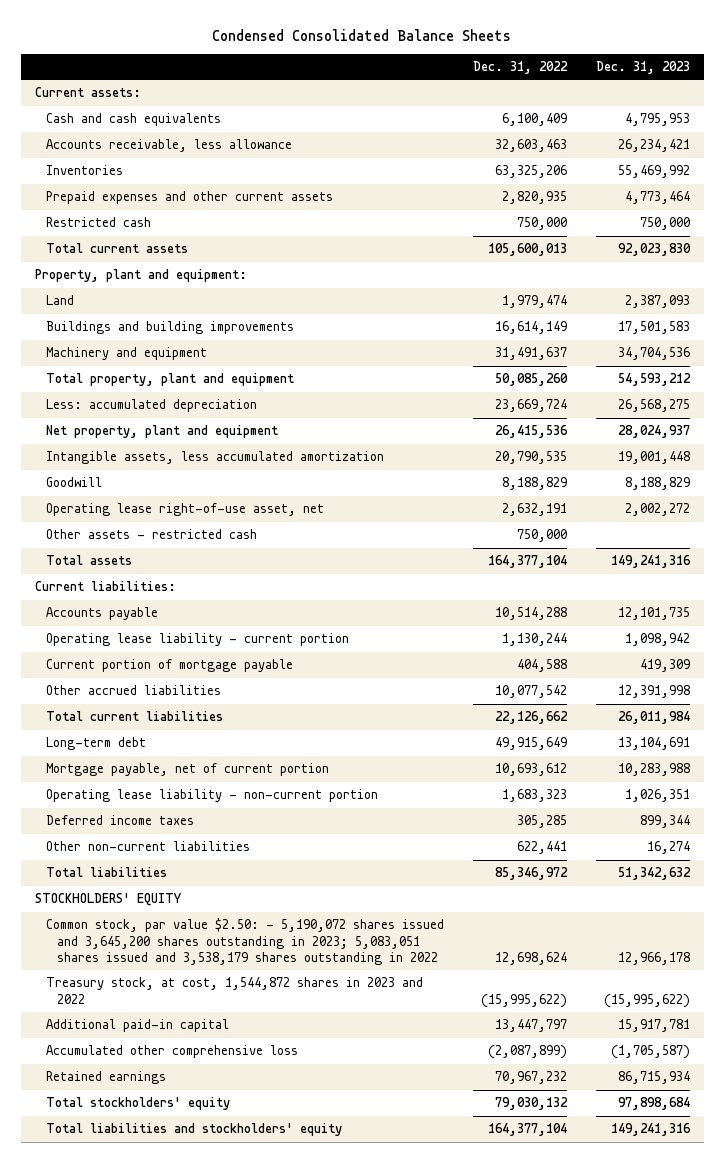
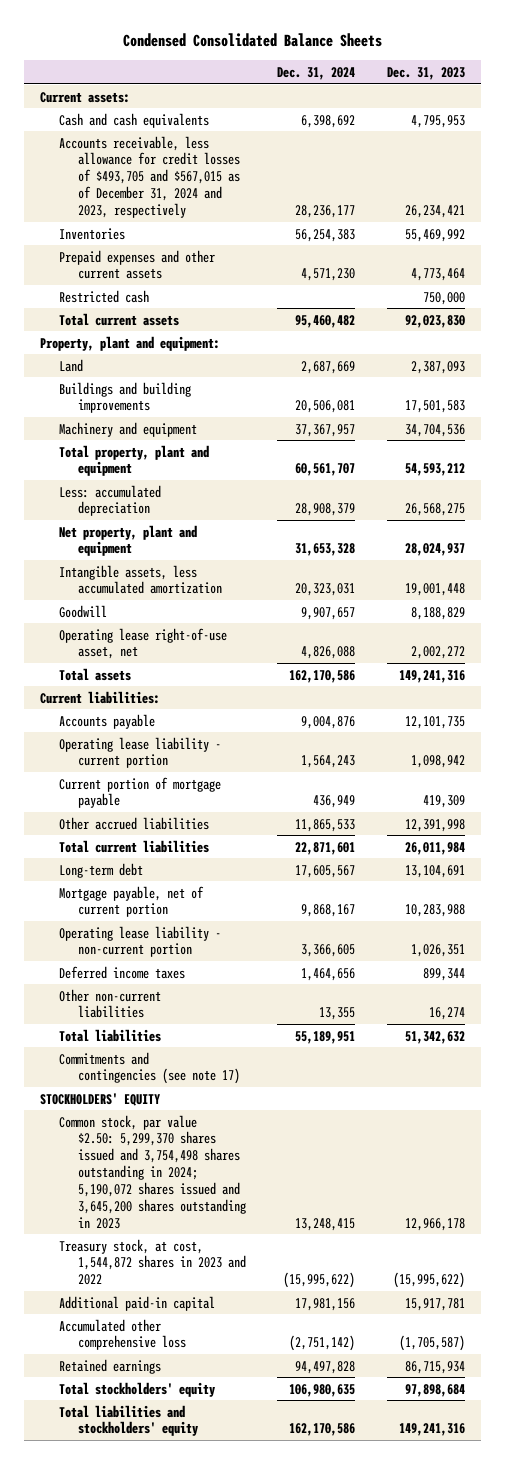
[472,61,568,75] Dec. 31, 2022 -> none
none -> [277,66,356,80] Dec. 31, 2024
[46,139,293,153] Accounts receivable, less allowance -> [58,135,240,218] Accounts receivable, less allowance for credit losses of $493,705 and $567,015 as of December 31, 2024 and 2023, respectively
[46,529,258,540] Other assets - restricted cash -> none
none -> [58,1051,240,1085] Commitments and contingencies (see note 17)
[46,918,445,965] Common stock, par value $2.50: - 5,190,072 shares issued and 3,645,200 shares outstanding in 2023; 5,083,051 shares issued and 3,538,179 shares outstanding in 2022 -> [58,1114,246,1229] Common stock, par value $2.50: 5,299,370 shares issued and 3,754,498 shares outstanding in 2024; 5,190,072 shares issued and 3,645,200 shares outstanding in 2023

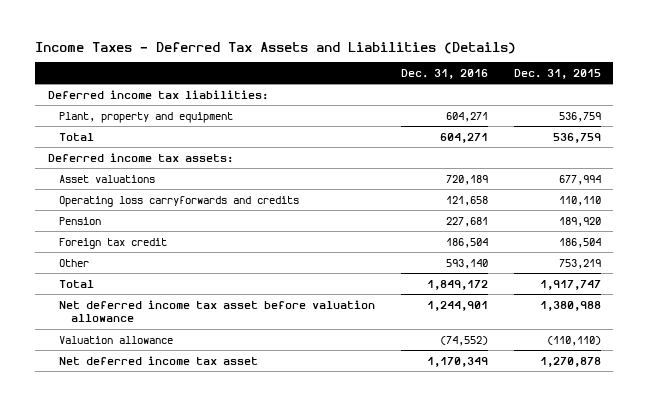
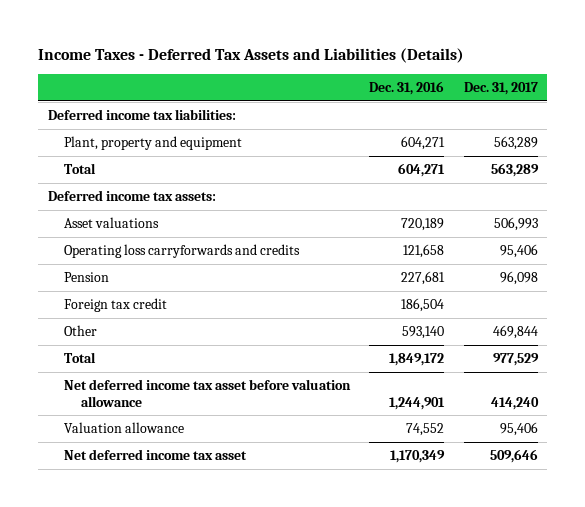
[513,68,601,79] Dec. 31, 2015 -> none
none -> [463,82,538,96] Dec. 31, 2017
[440,335,489,346] (74,552) -> [406,423,445,437] 74,552

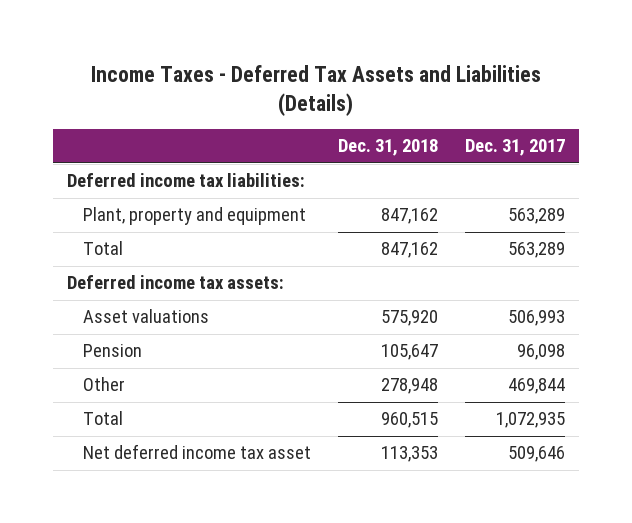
[369,81,445,96] Dec. 31, 2016 -> none
none -> [337,139,438,157] Dec. 31, 2018
[64,244,301,259] Operating loss carryforwards and credits -> none
[64,298,168,313] Foreign tax credit -> none
[64,379,352,407] Net deferred income tax asset before valuation allowance -> none
[64,422,185,434] Valuation allowance -> none
[492,353,539,367] 977,529 -> [496,412,566,429] 1,072,935

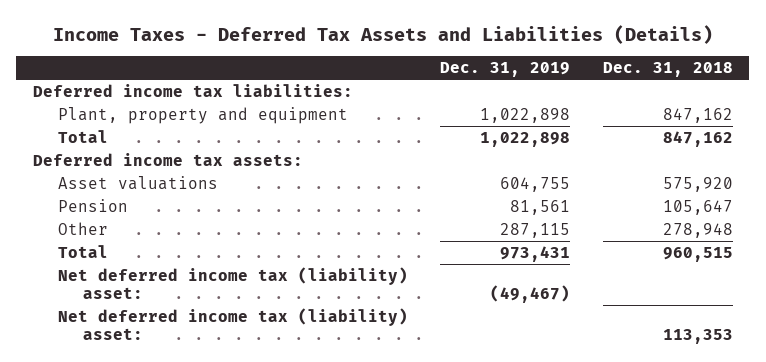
[465,139,566,157] Dec. 31, 2017 -> none
none -> [440,62,571,78] Dec. 31, 2019
none -> [57,266,408,300] Net deferred income tax (liability) asset:
[82,444,311,460] Net deferred income tax asset -> [57,307,408,341] Net deferred income tax (liability) asset:

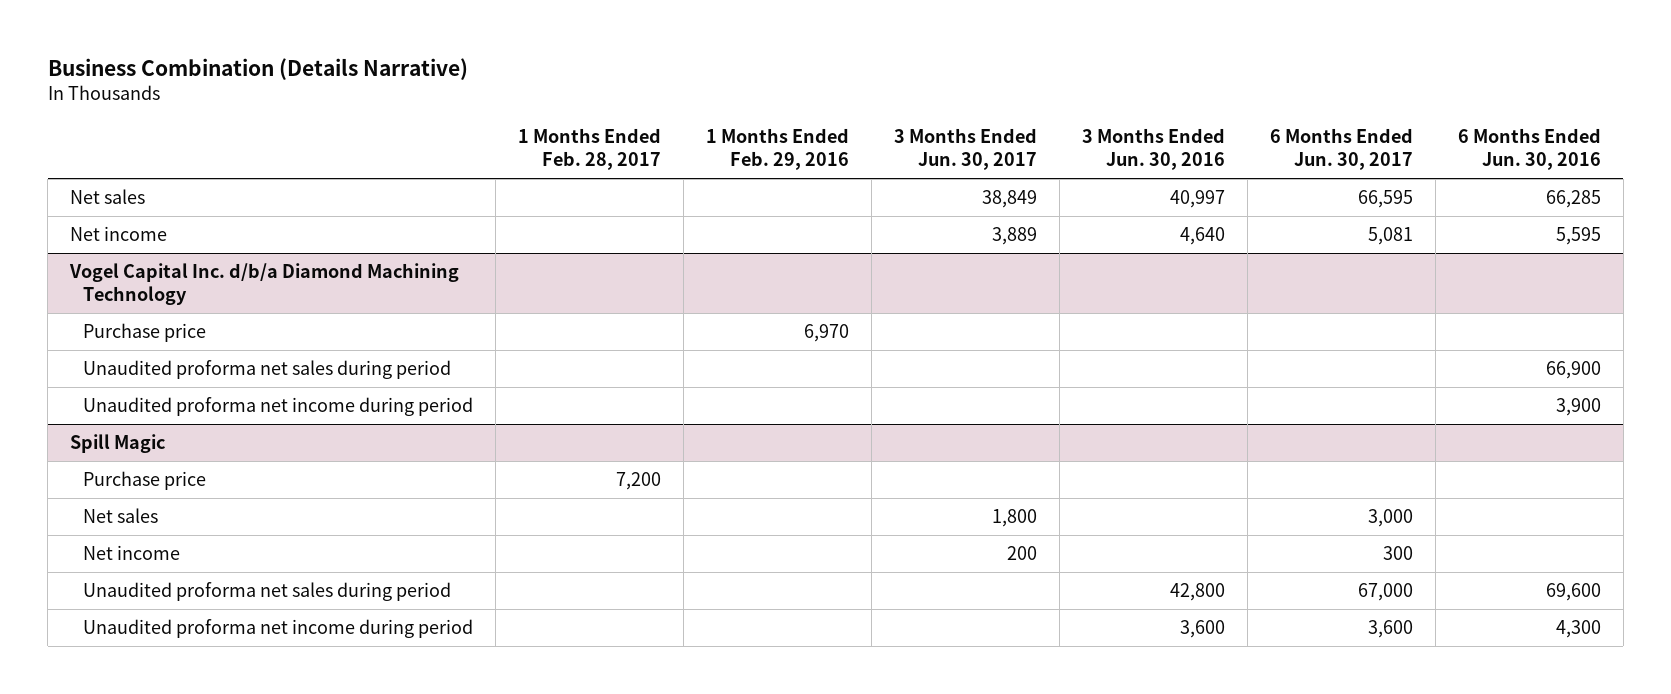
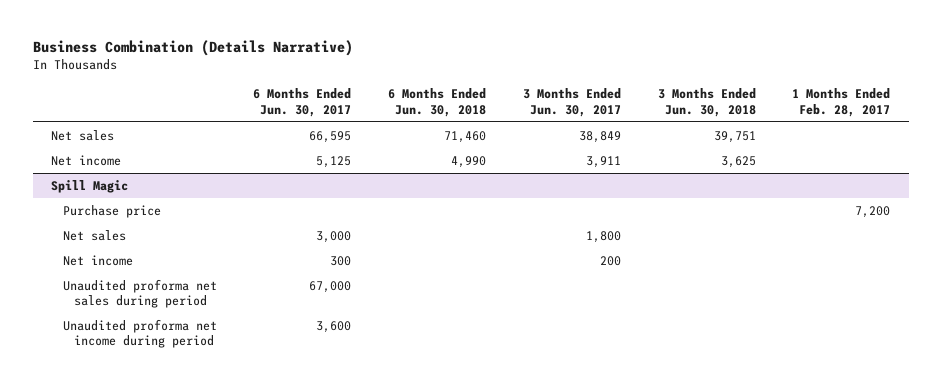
[706,128,850,171] 1 Months Ended Feb. 29, 2016 -> none
[1081,128,1225,171] 3 Months Ended Jun. 30, 2016 -> none
[1457,128,1601,171] 6 Months Ended Jun. 30, 2016 -> none
none -> [388,88,487,117] 6 Months Ended Jun. 30, 2018
none -> [657,88,756,117] 3 Months Ended Jun. 30, 2018
[69,263,460,305] Vogel Capital Inc. d/b/a Diamond Machining Technology -> none
[83,323,207,343] Purchase price -> none
[83,360,452,380] Unaudited proforma net sales during period -> none
[83,397,474,417] Unaudited proforma net income during period -> none
[992,227,1038,246] 3,889 -> [585,155,621,168] 3,911
[1367,227,1413,246] 5,081 -> [316,155,352,168] 5,125

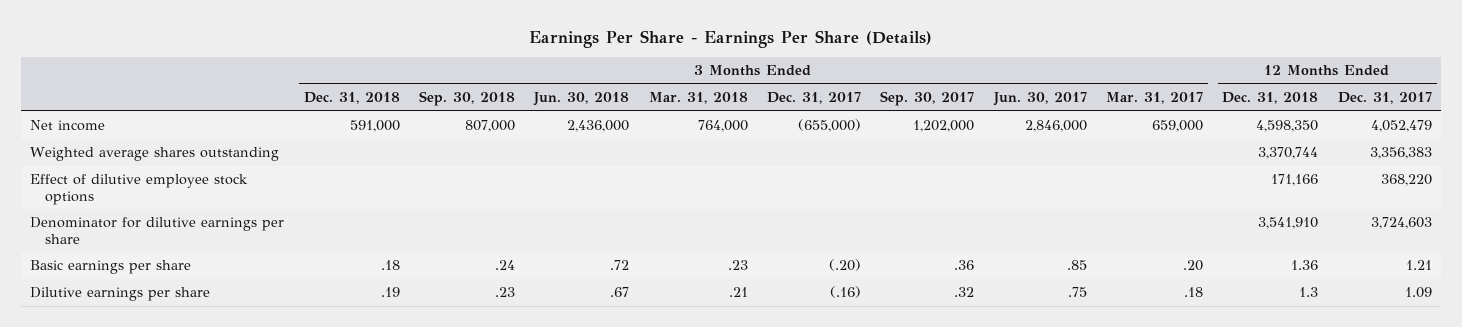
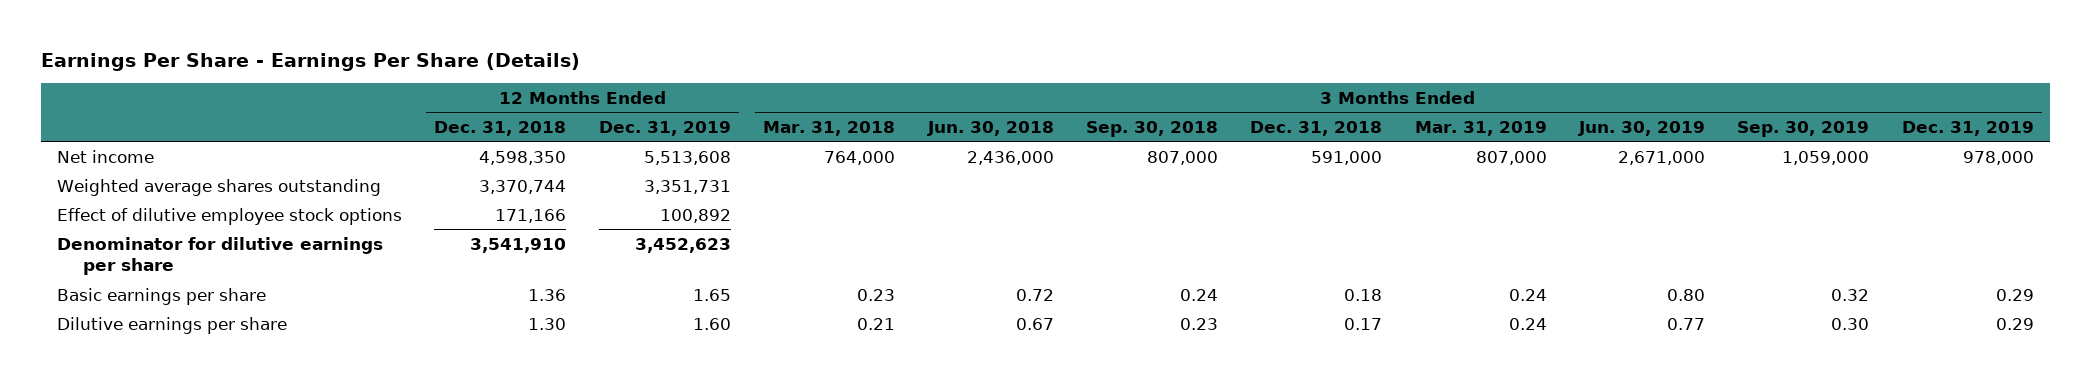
[767,92,862,105] Dec. 31, 2017 -> none
[880,91,975,107] Sep. 30, 2017 -> none
[992,92,1087,107] Jun. 30, 2017 -> none
[1106,92,1204,105] Mar. 31, 2017 -> none
[1337,92,1432,105] Dec. 31, 2017 -> none
none -> [598,120,731,136] Dec. 31, 2019
none -> [1414,120,1547,136] Mar. 31, 2019
none -> [1577,120,1705,136] Jun. 30, 2019
none -> [1737,120,1870,137] Sep. 30, 2019
none -> [1901,120,2034,136] Dec. 31, 2019
[380,260,400,271] .18 -> [1344,288,1383,301] 0.18
[495,260,516,271] .24 -> [1179,288,1218,301] 0.24
[610,260,630,271] .72 -> [1015,288,1054,301] 0.72
[727,260,748,271] .23 -> [857,288,896,301] 0.23
[380,287,400,298] .19 -> [1344,317,1383,330] 0.17
[495,287,516,298] .23 -> [1179,317,1218,330] 0.23
[610,287,630,298] .67 -> [1015,317,1054,330] 0.67
[728,287,748,298] .21 -> [857,317,896,330] 0.21
[1299,287,1319,298] 1.3 -> [528,317,567,330] 1.30

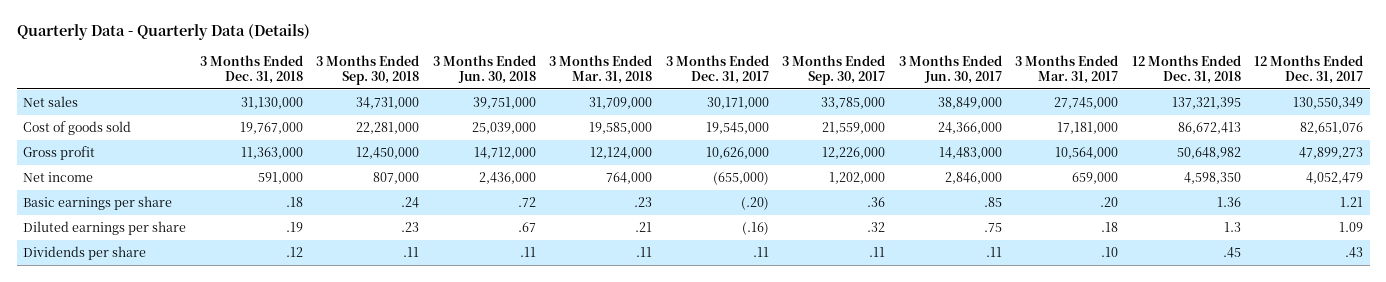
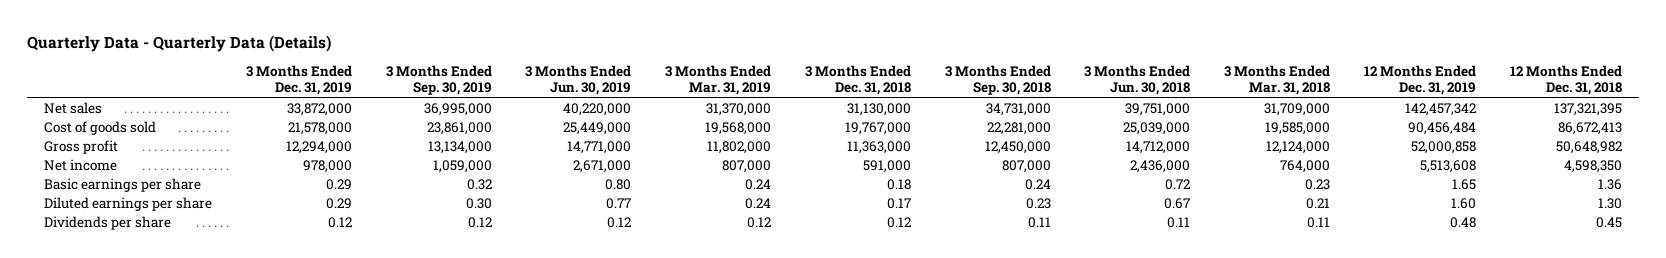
[665,54,769,84] 3 Months Ended Dec. 31, 2017 -> none
[782,54,886,85] 3 Months Ended Sep. 30, 2017 -> none
[898,54,1002,84] 3 Months Ended Jun. 30, 2017 -> none
[1015,54,1119,84] 3 Months Ended Mar. 31, 2017 -> none
[1254,54,1364,84] 12 Months Ended Dec. 31, 2017 -> none
none -> [245,65,352,96] 3 Months Ended Dec. 31, 2019
none -> [385,65,492,96] 3 Months Ended Sep. 30, 2019
none -> [525,65,632,96] 3 Months Ended Jun. 30, 2019
none -> [665,65,772,96] 3 Months Ended Mar. 31, 2019
none -> [1363,65,1476,96] 12 Months Ended Dec. 31, 2019
[285,196,303,207] .18 -> [886,178,911,190] 0.18
[401,196,420,208] .24 -> [1024,178,1051,190] 0.24
[517,196,536,207] .72 -> [1165,178,1191,190] 0.72
[634,196,653,207] .23 -> [1305,178,1331,190] 0.23
[285,221,303,232] .19 -> [886,197,911,209] 0.17
[401,221,420,232] .23 -> [1025,197,1051,209] 0.23
[517,221,536,232] .67 -> [1164,197,1191,209] 0.67
[635,221,653,232] .21 -> [1306,197,1331,209] 0.21
[1223,221,1241,232] 1.3 -> [1597,197,1622,209] 1.30
[285,246,303,257] .12 -> [886,216,911,228] 0.12
[403,246,420,257] .11 -> [1027,216,1051,228] 0.11
[519,246,536,257] .11 -> [1167,216,1191,228] 0.11
[636,246,653,257] .11 -> [1307,216,1331,228] 0.11
[1222,246,1241,258] .45 -> [1595,216,1622,228] 0.45

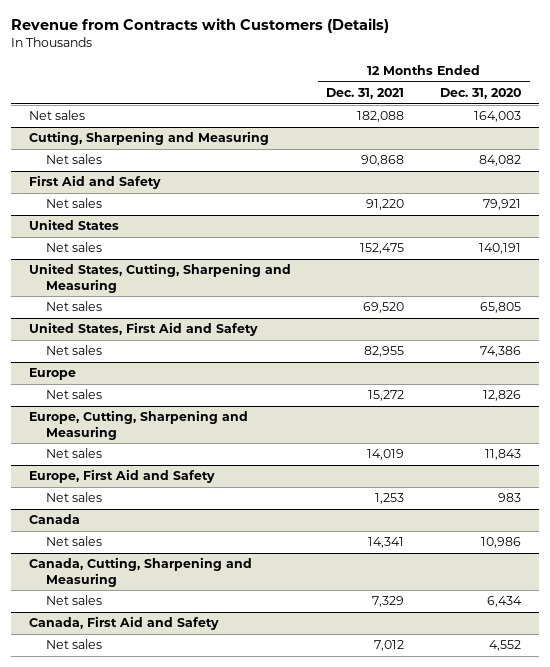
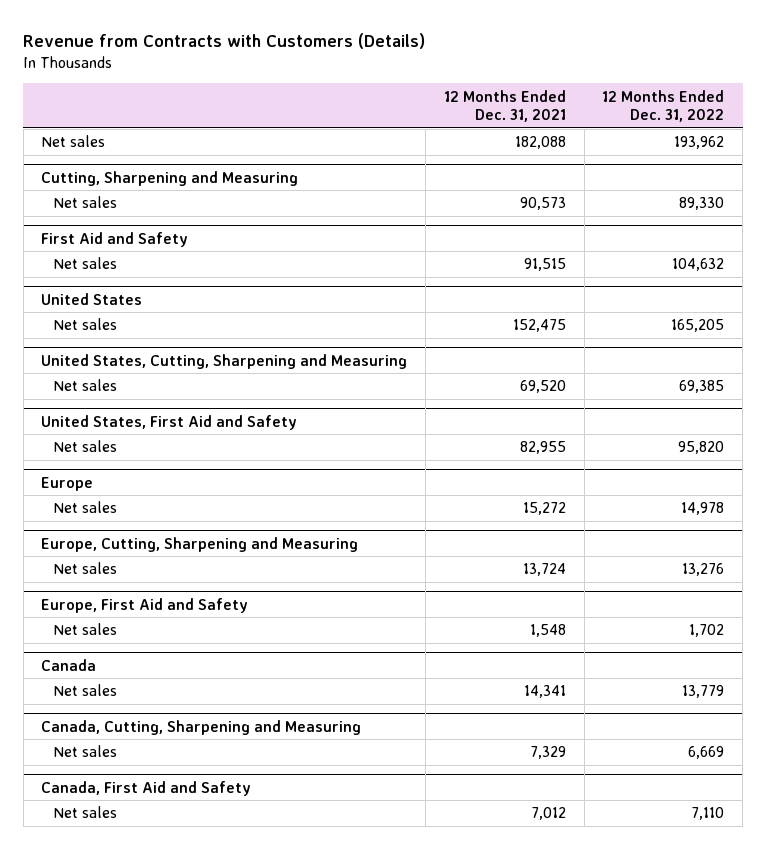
[440,88,522,100] Dec. 31, 2020 -> none
none -> [602,89,725,123] 12 Months Ended Dec. 31, 2022
[361,155,405,167] 90,868 -> [519,197,566,211] 90,573
[366,199,405,211] 91,220 -> [523,258,566,272] 91,515
[367,449,405,461] 14,019 -> [522,563,566,577] 13,724
[375,493,405,505] 1,253 -> [529,624,566,638] 1,548

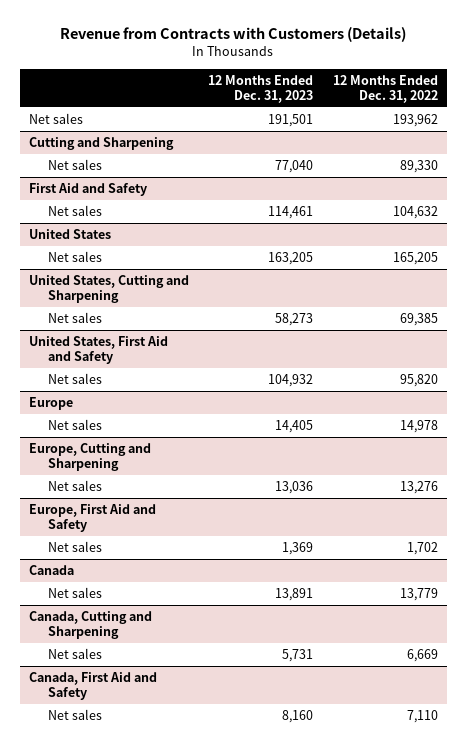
[443,89,566,123] 12 Months Ended Dec. 31, 2021 -> none
none -> [208,74,314,103] 12 Months Ended Dec. 31, 2023
[41,170,299,186] Cutting, Sharpening and Measuring -> [29,137,175,151] Cutting and Sharpening
[41,353,408,369] United States, Cutting, Sharpening and Measuring -> [29,275,190,304] United States, Cutting and Sharpening
[41,536,359,552] Europe, Cutting, Sharpening and Measuring -> [29,443,152,472] Europe, Cutting and Sharpening
[41,719,362,735] Canada, Cutting, Sharpening and Measuring -> [29,611,153,640] Canada, Cutting and Sharpening

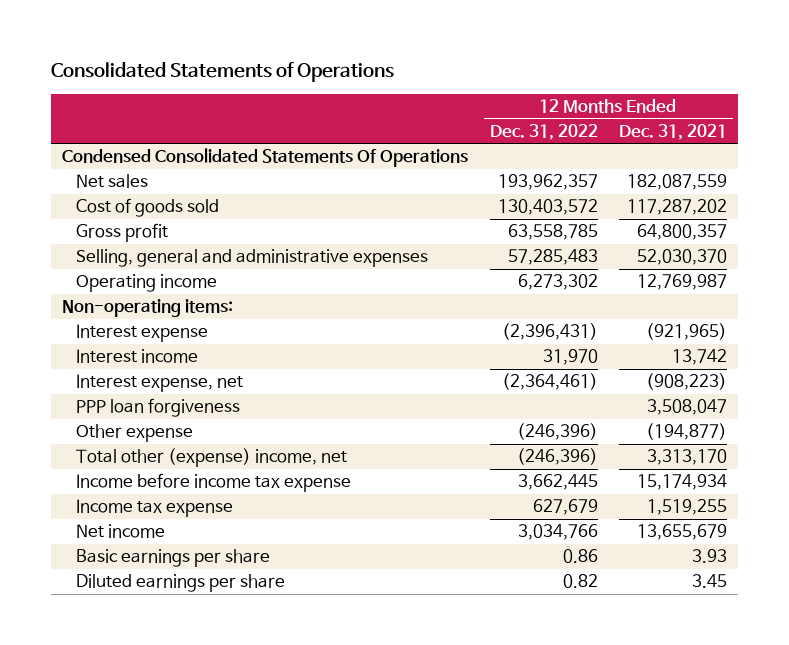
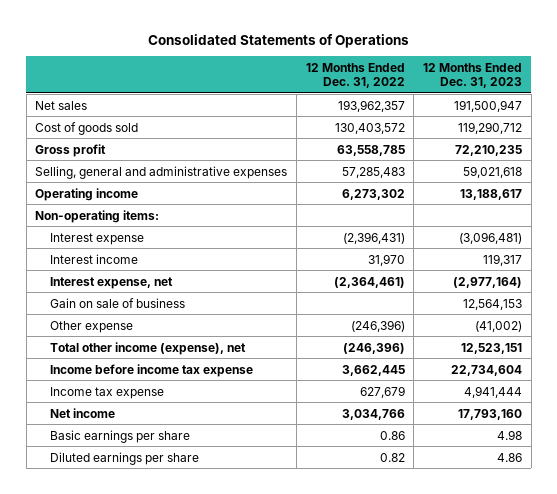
[619,123,728,140] Dec. 31, 2021 -> none
none -> [423,62,523,88] 12 Months Ended Dec. 31, 2023
[61,148,468,168] Condensed Consolidated Statements Of Operations -> none
[75,398,240,418] PPP loan forgiveness -> none
none -> [49,297,185,308] Gain on sale of business
[75,448,347,468] Total other (expense) income, net -> [49,341,246,355] Total other income (expense), net

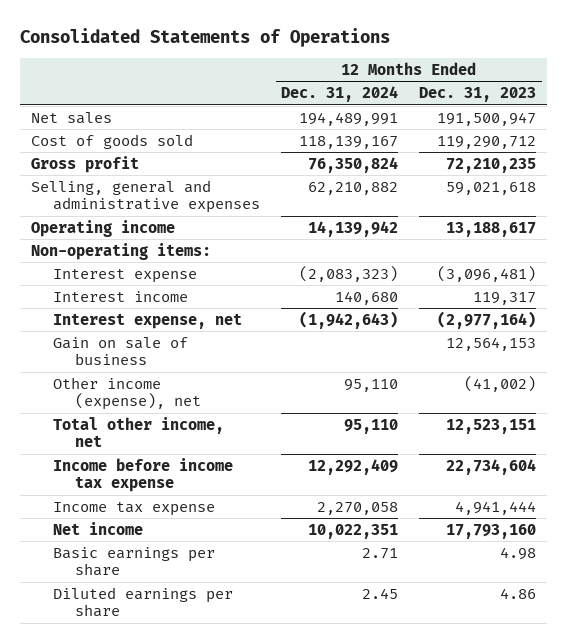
[305,62,405,88] 12 Months Ended Dec. 31, 2022 -> none
none -> [281,86,399,103] Dec. 31, 2024
[49,320,133,333] Other expense -> [52,376,201,411] Other income (expense), net
[49,341,246,355] Total other income (expense), net -> [52,416,224,448] Total other income, net

